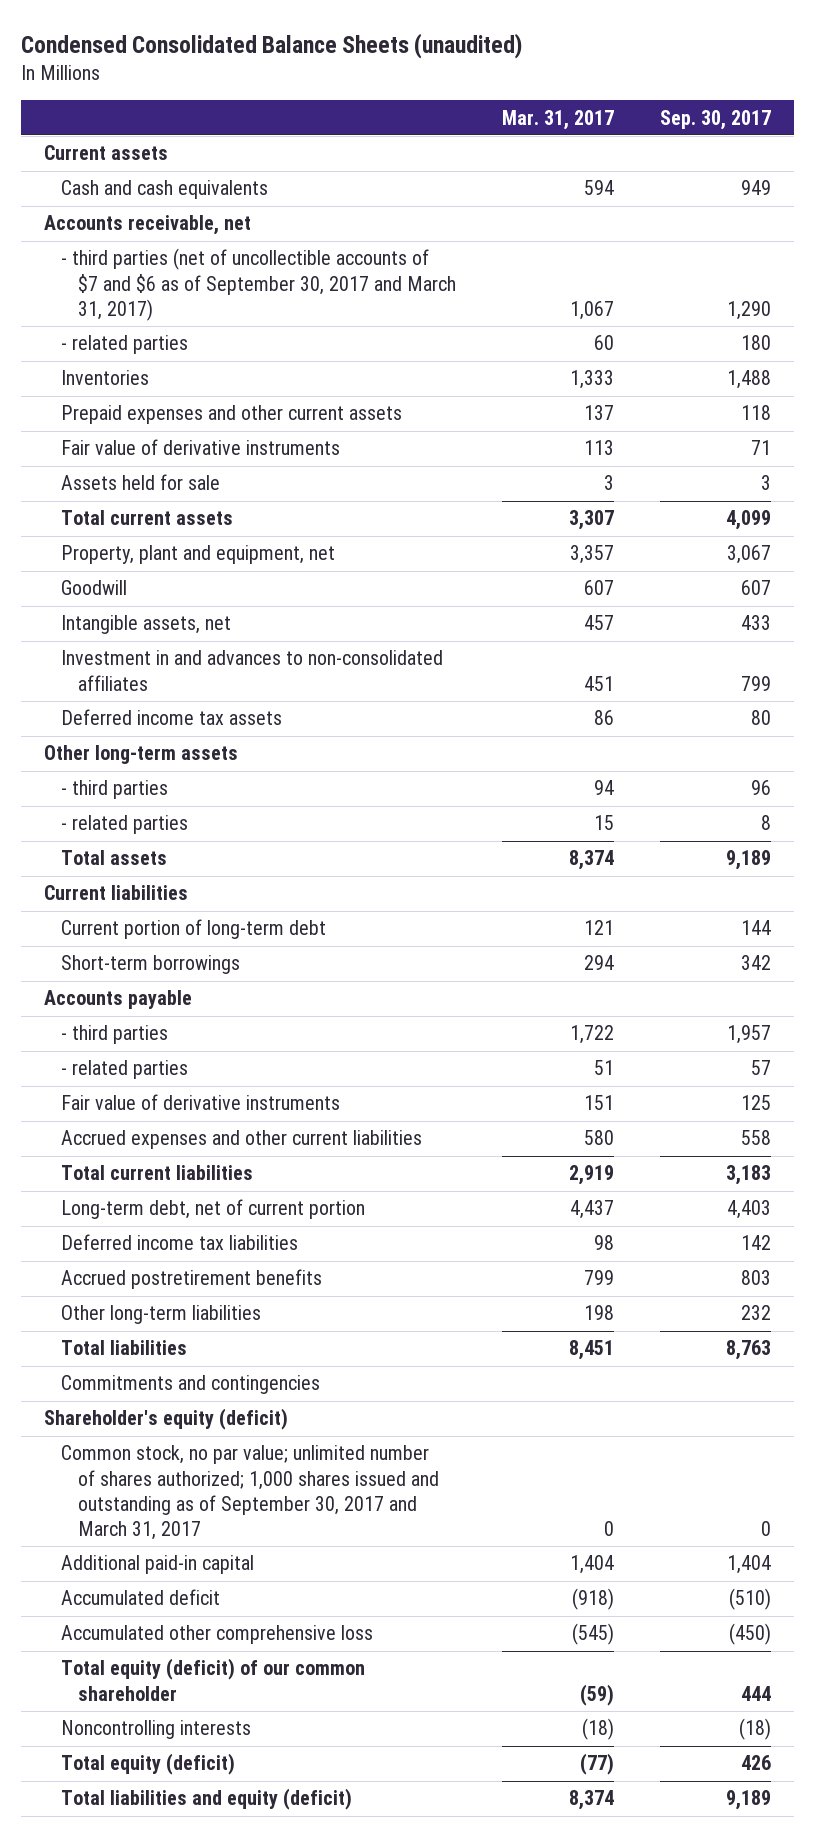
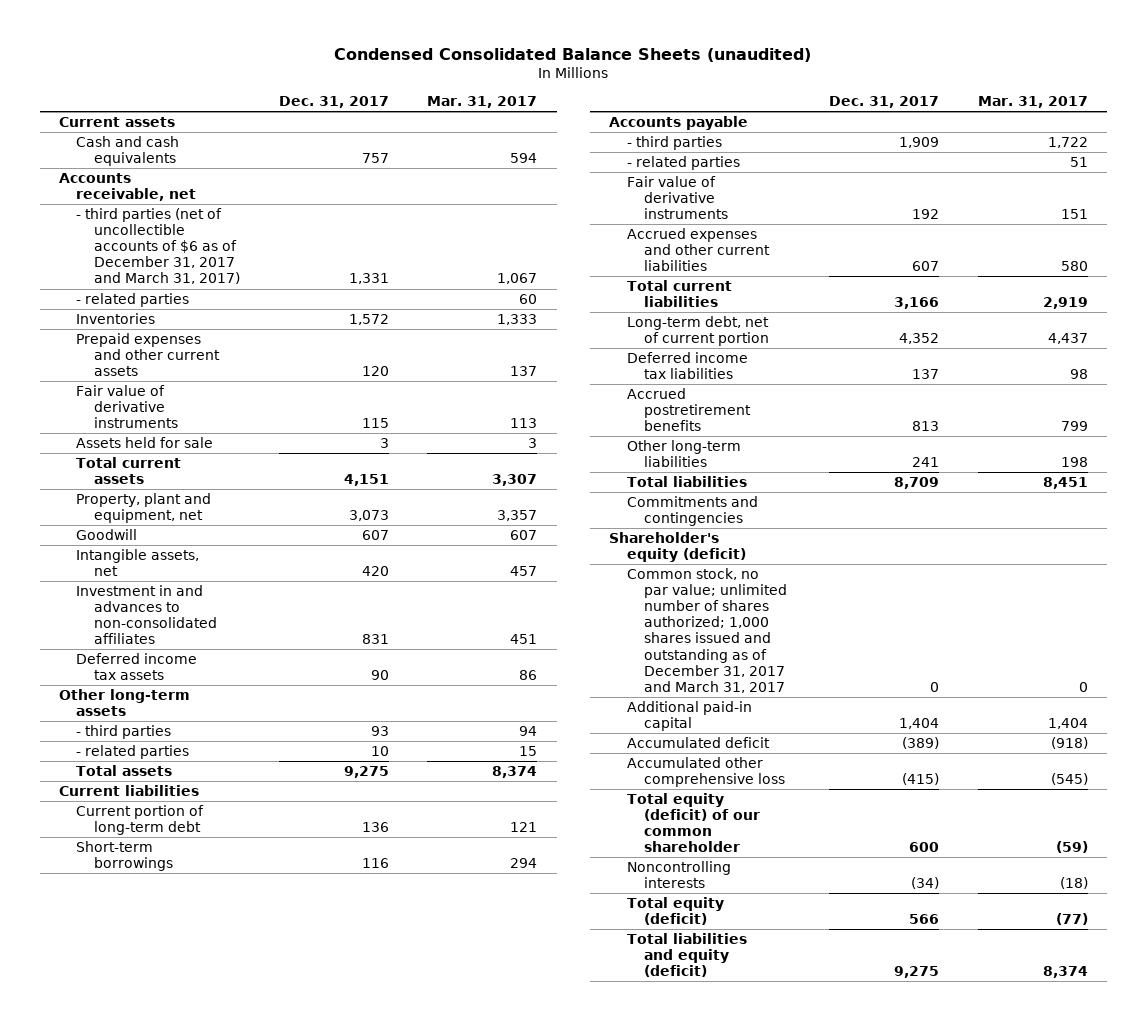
[660,109,772,130] Sep. 30, 2017 -> none
none -> [278,96,389,109] Dec. 31, 2017
[61,248,457,321] - third parties (net of uncollectible accounts of $7 and $6 as of September 30, 2017 and March 31, 2017) -> [76,207,240,285] - third parties (net of uncollectible accounts of $6 as of December 31, 2017 and March 31, 2017)
[61,1445,440,1540] Common stock, no par value; unlimited number of shares authorized; 1,000 shares issued and outstanding as of September 30, 2017 and March 31, 2017 -> [626,567,788,693] Common stock, no par value; unlimited number of shares authorized; 1,000 shares issued and outstanding as of December 31, 2017 and March 31, 2017

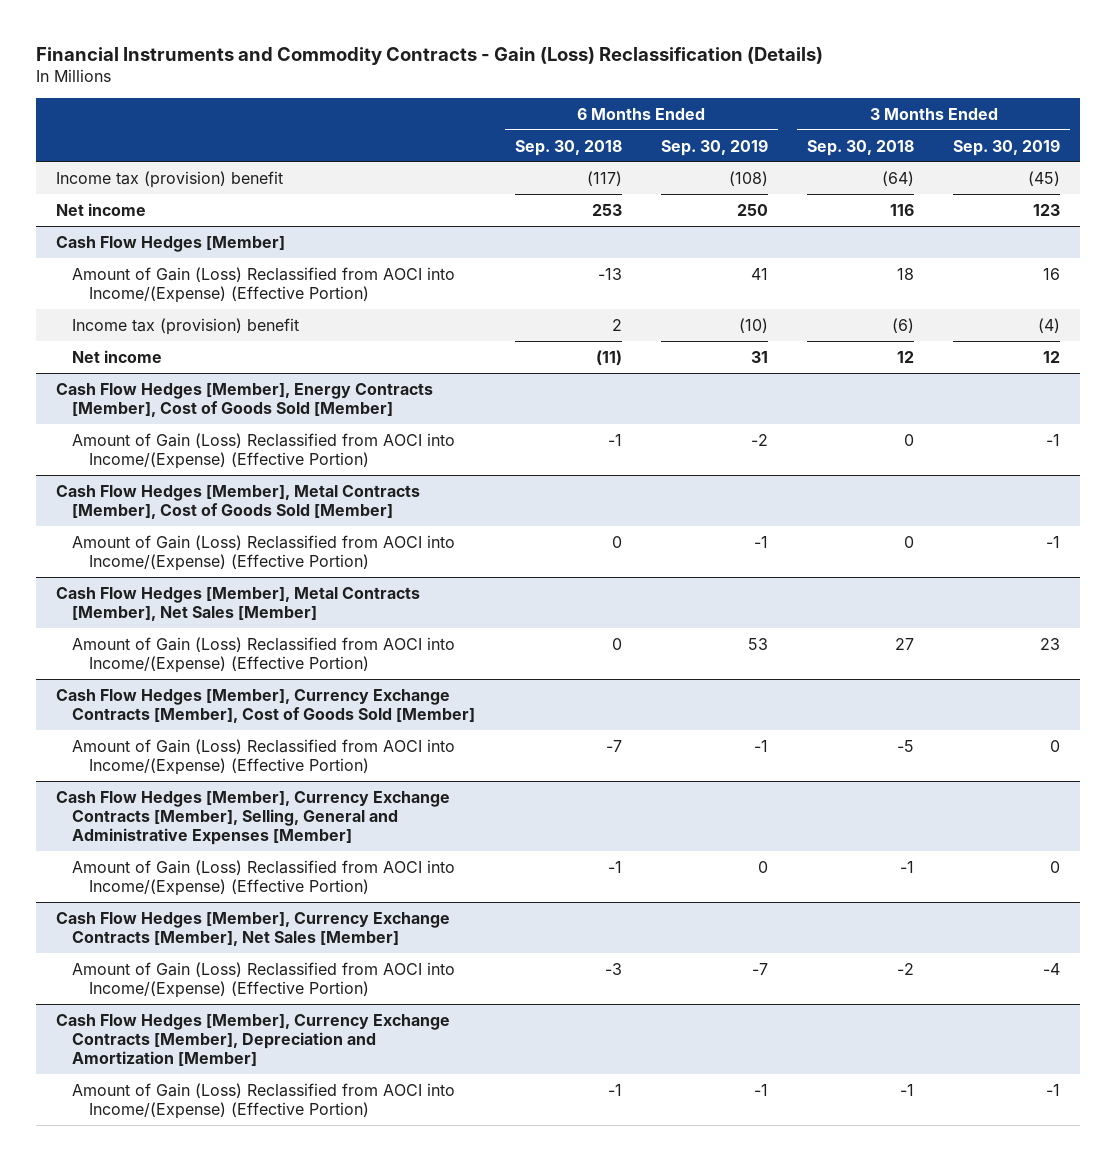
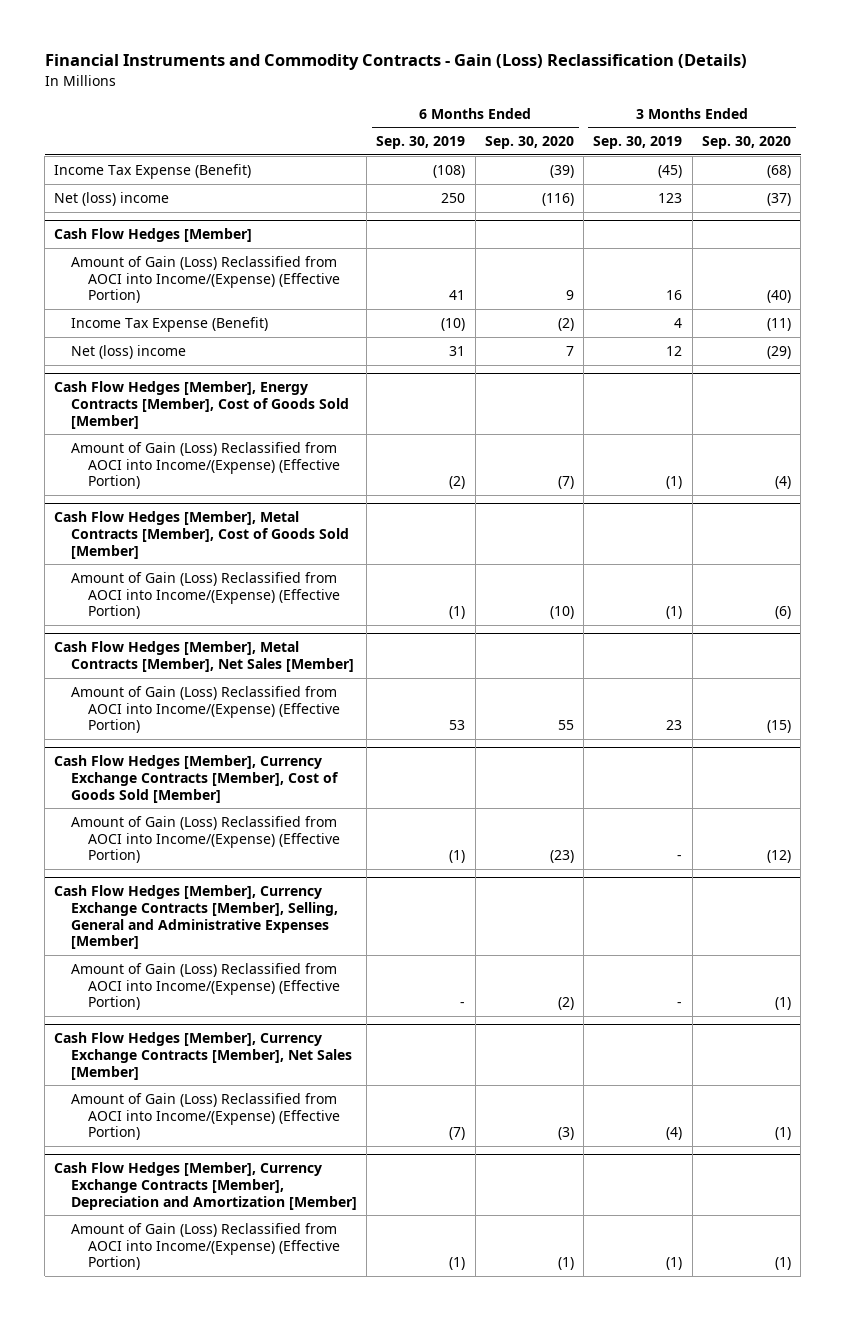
[514,139,622,156] Sep. 30, 2018 -> none
[807,139,915,156] Sep. 30, 2018 -> none
none -> [484,136,574,150] Sep. 30, 2020
none -> [701,136,791,150] Sep. 30, 2020
[55,170,283,188] Income tax (provision) benefit -> [54,163,252,179] Income Tax Expense (Benefit)
[55,202,146,216] Net income -> [54,191,170,206] Net (loss) income
[72,317,300,335] Income tax (provision) benefit -> [70,316,268,332] Income Tax Expense (Benefit)
[1038,317,1061,333] (4) -> [674,317,683,328] 4
[72,349,163,363] Net income -> [70,344,186,359] Net (loss) income
[750,433,768,446] -2 -> [449,476,466,490] (2)
[1046,433,1061,446] -1 -> [666,476,683,490] (1)
[753,535,768,548] -1 -> [449,606,466,620] (1)
[1046,535,1061,548] -1 -> [666,606,683,620] (1)
[753,739,768,752] -1 -> [449,850,466,864] (1)
[1050,739,1061,752] 0 -> [677,855,683,861] -
[757,860,768,873] 0 -> [460,1002,466,1008] -
[1050,860,1061,873] 0 -> [677,1002,683,1008] -
[751,962,768,975] -7 -> [449,1127,466,1141] (7)
[1043,962,1061,975] -4 -> [666,1127,683,1141] (4)
[753,1083,768,1096] -1 -> [449,1257,466,1271] (1)
[1046,1083,1061,1096] -1 -> [666,1257,683,1271] (1)

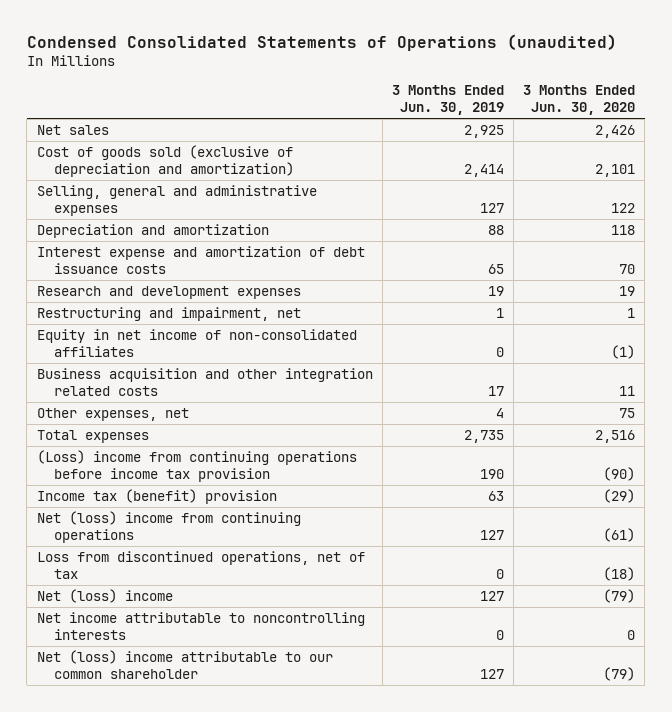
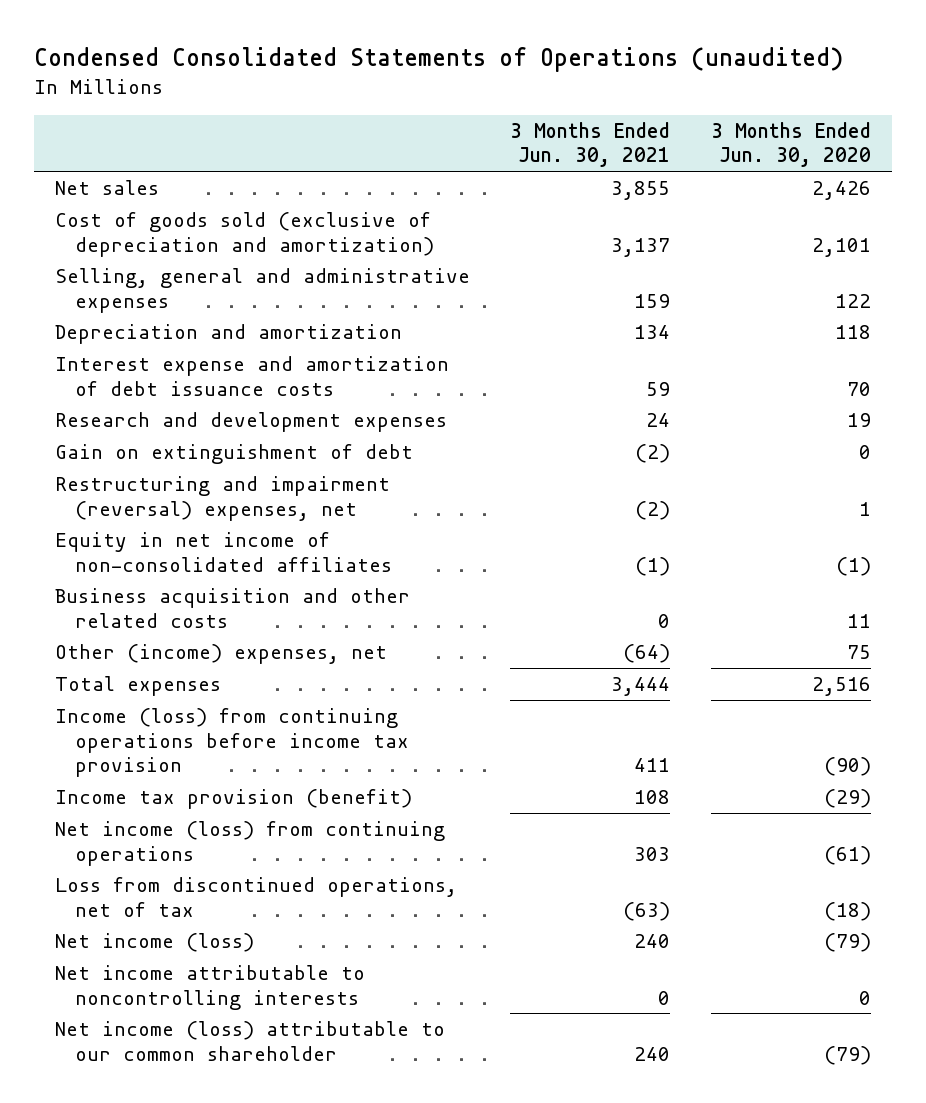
[391,84,504,115] 3 Months Ended Jun. 30, 2019 -> none
none -> [510,122,671,168] 3 Months Ended Jun. 30, 2021
none -> [54,444,413,465] Gain on extinguishment of debt
[36,306,301,321] Restructuring and impairment, net -> [54,476,390,521] Restructuring and impairment (reversal) expenses, net
[36,367,373,397] Business acquisition and other integration related costs -> [54,588,410,628] Business acquisition and other related costs
[36,407,189,421] Other expenses, net -> [54,644,387,665] Other (income) expenses, net
[36,449,357,483] (Loss) income from continuing operations before income tax provision -> [54,708,410,777] Income (loss) from continuing operations before income tax provision
[36,488,277,504] Income tax (benefit) provision -> [54,789,412,810] Income tax provision (benefit)
[36,510,301,544] Net (loss) income from continuing operations -> [54,821,445,866] Net income (loss) from continuing operations
[36,588,173,603] Net (loss) income -> [54,933,254,953] Net income (loss)
[36,649,333,680] Net (loss) income attributable to our common shareholder -> [54,1021,445,1061] Net income (loss) attributable to our common shareholder

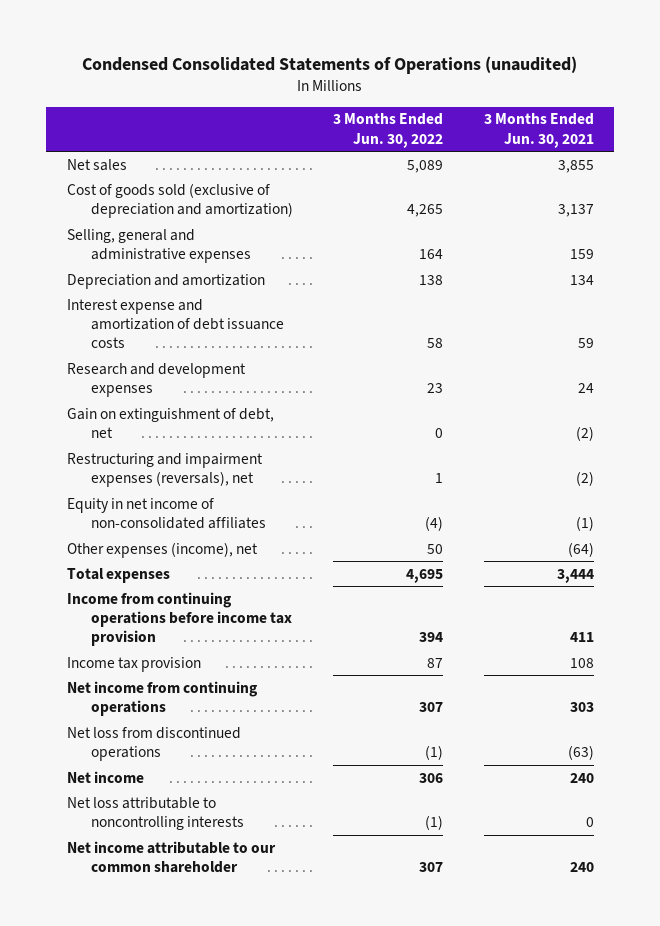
[711,122,872,168] 3 Months Ended Jun. 30, 2020 -> none
none -> [333,113,444,148] 3 Months Ended Jun. 30, 2022
[54,444,413,465] Gain on extinguishment of debt -> [66,407,274,439] Gain on extinguishment of debt, net
[54,476,390,521] Restructuring and impairment (reversal) expenses, net -> [66,452,263,488] Restructuring and impairment expenses (reversals), net
[54,588,410,628] Business acquisition and other related costs -> none
[54,644,387,665] Other (income) expenses, net -> [66,541,258,558] Other expenses (income), net
[54,708,410,777] Income (loss) from continuing operations before income tax provision -> [66,591,292,647] Income from continuing operations before income tax provision
[54,789,412,810] Income tax provision (benefit) -> [66,656,201,672] Income tax provision
[54,821,445,866] Net income (loss) from continuing operations -> [66,680,258,717] Net income from continuing operations
[54,877,457,917] Loss from discontinued operations, net of tax -> [66,726,241,762] Net loss from discontinued operations
[54,933,254,953] Net income (loss) -> [66,770,144,783] Net income
[54,965,365,1010] Net income attributable to noncontrolling interests -> [66,796,244,831] Net loss attributable to noncontrolling interests
[54,1021,445,1061] Net income (loss) attributable to our common shareholder -> [66,840,276,874] Net income attributable to our common shareholder

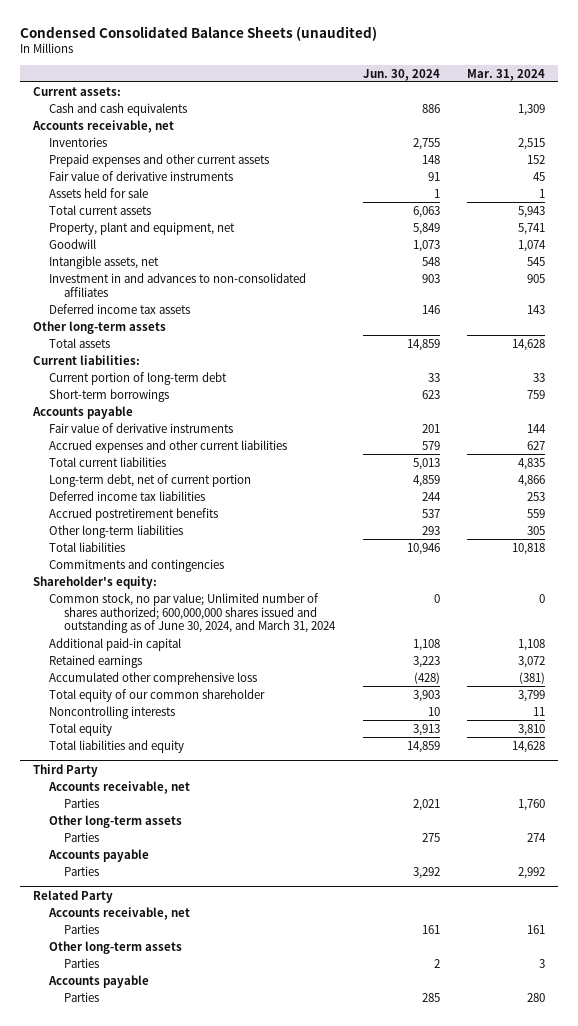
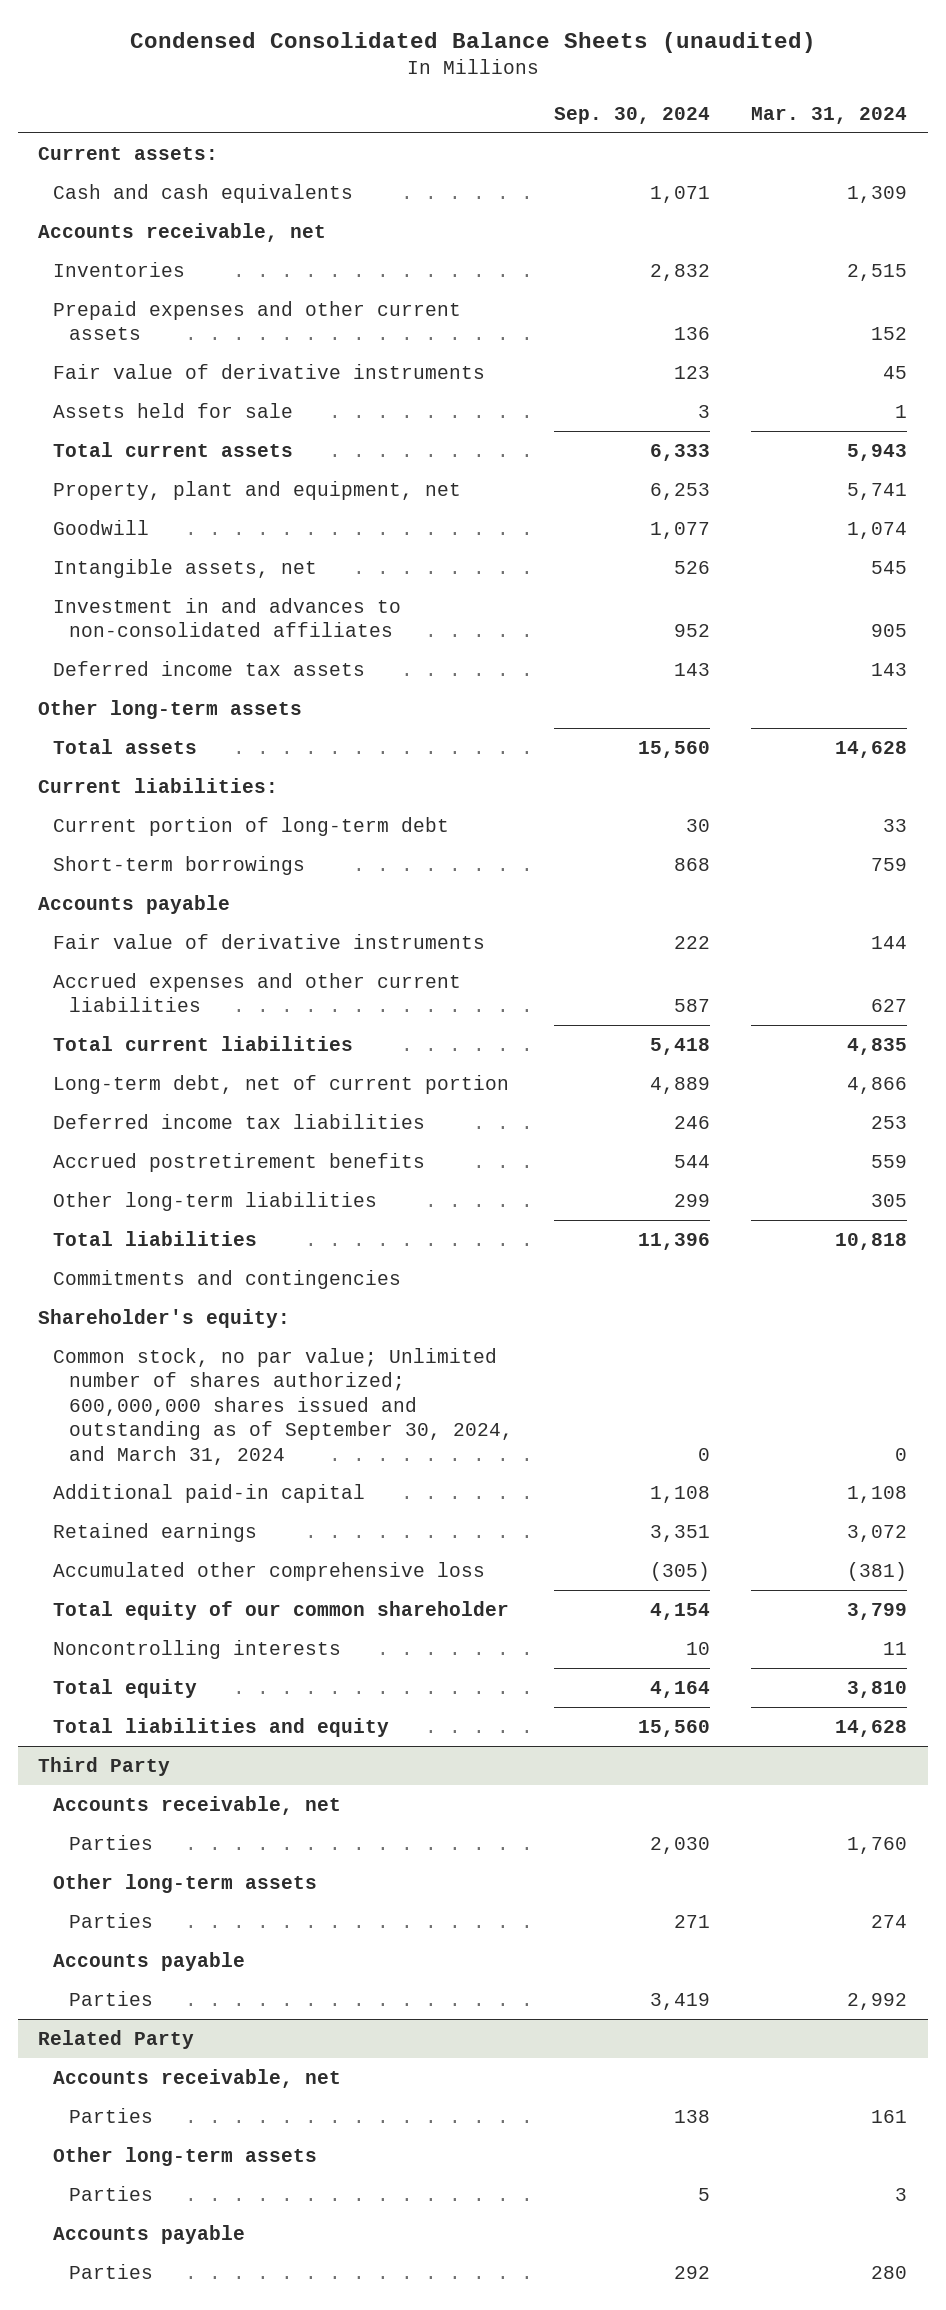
[362,68,440,81] Jun. 30, 2024 -> none
none -> [554,106,711,124] Sep. 30, 2024
[48,592,337,634] Common stock, no par value; Unlimited number of shares authorized; 600,000,000 shares issued and outstanding as of June 30, 2024, and March 31, 2024 -> [53,1347,513,1465] Common stock, no par value; Unlimited number of shares authorized; 600,000,000 shares issued and outstanding as of September 30, 2024, and March 31, 2024

